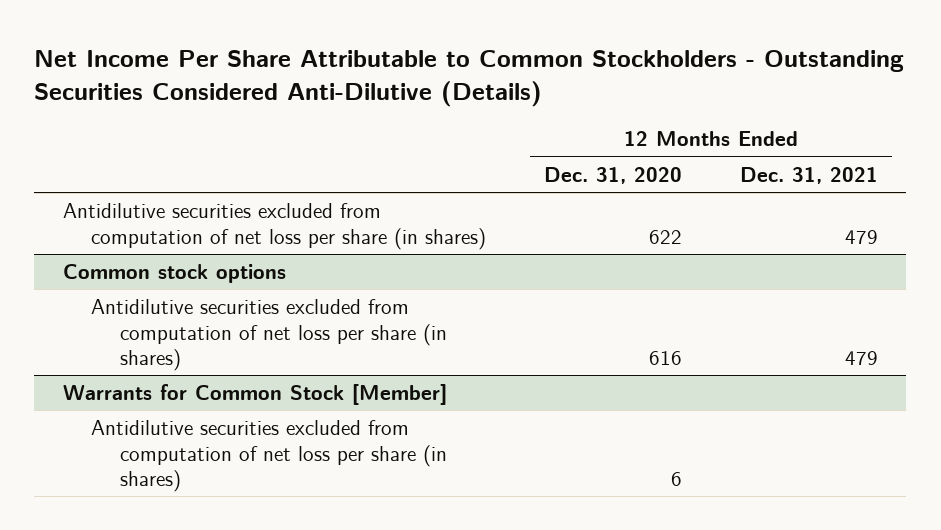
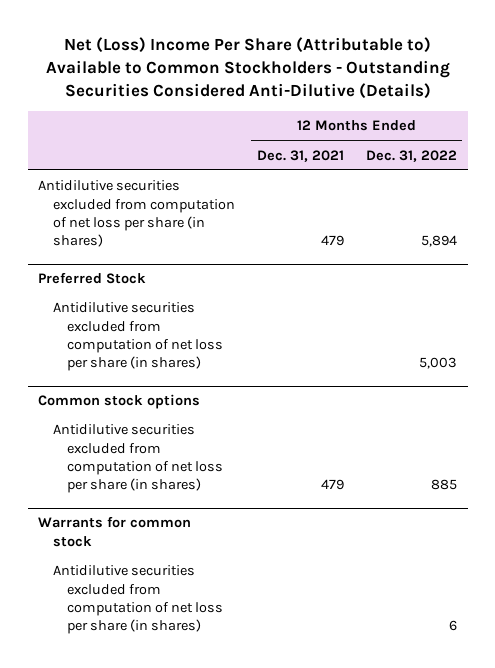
[34,50,905,107] Net Income Per Share Attributable to Common Stockholders - Outstanding Securities Considered Anti-Dilutive (Details) -> [45,37,450,100] Net (Loss) Income Per Share (Attributable to) Available to Common Stockholders - Outstanding Securities Considered Anti-Dilutive (Details)
[543,166,682,184] Dec. 31, 2020 -> none
none -> [365,149,457,162] Dec. 31, 2022
none -> [38,272,147,285] Preferred Stock
none -> [52,302,224,372] Antidilutive securities excluded from computation of net loss per share (in shares)
[63,384,448,406] Warrants for Common Stock [Member] -> [38,516,192,547] Warrants for common stock

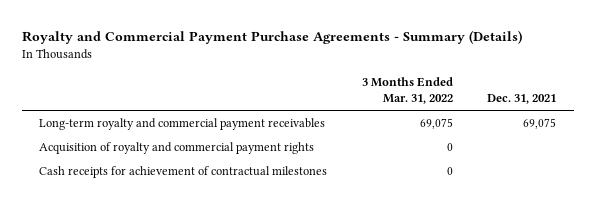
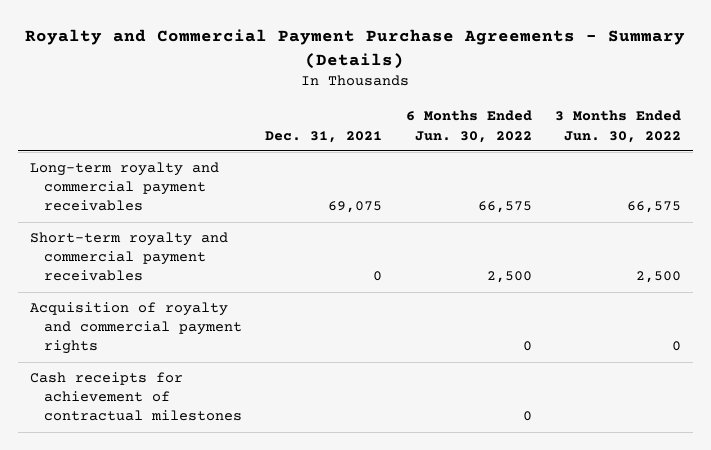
[361,77,453,105] 3 Months Ended Mar. 31, 2022 -> none
none -> [405,110,532,143] 6 Months Ended Jun. 30, 2022
none -> [555,110,682,143] 3 Months Ended Jun. 30, 2022
none -> [29,231,228,282] Short-term royalty and commercial payment receivables

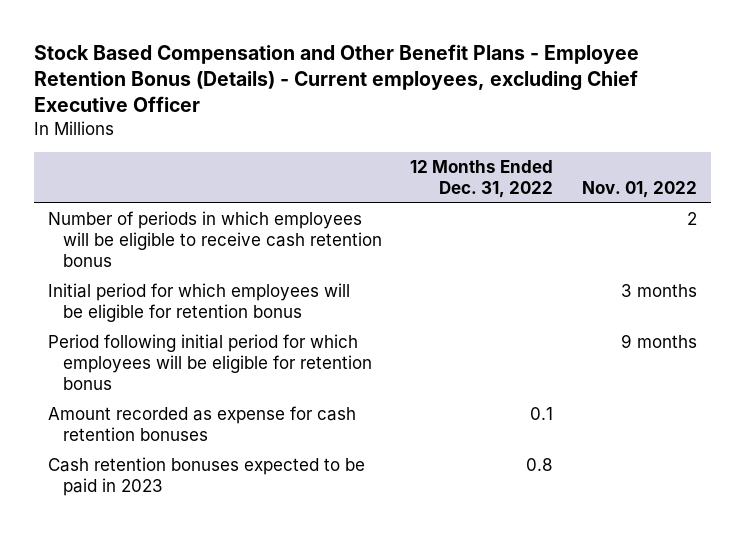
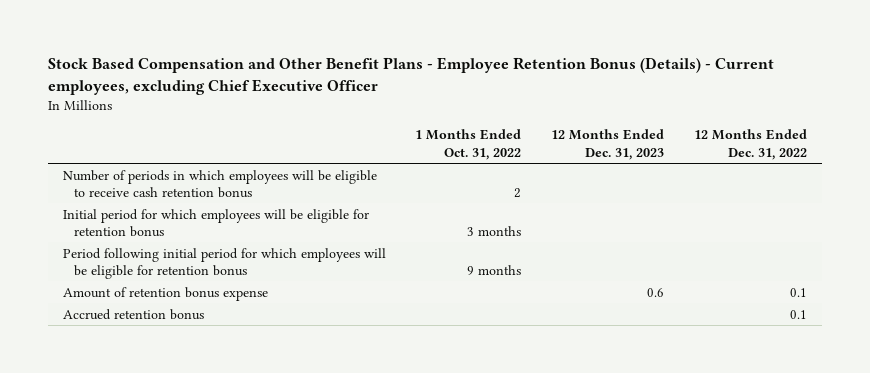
[581,180,697,198] Nov. 01, 2022 -> none
none -> [415,129,522,160] 1 Months Ended Oct. 31, 2022
none -> [551,129,665,160] 12 Months Ended Dec. 31, 2023
[48,457,366,497] Cash retention bonuses expected to be paid in 2023 -> none
[48,406,357,442] Amount recorded as expense for cash retention bonuses -> [62,286,268,301] Amount of retention bonus expense
none -> [62,308,204,320] Accrued retention bonus

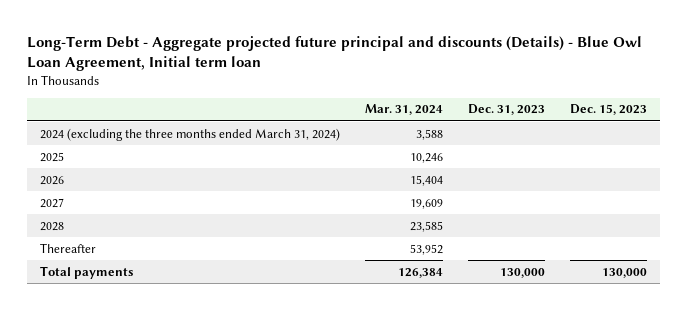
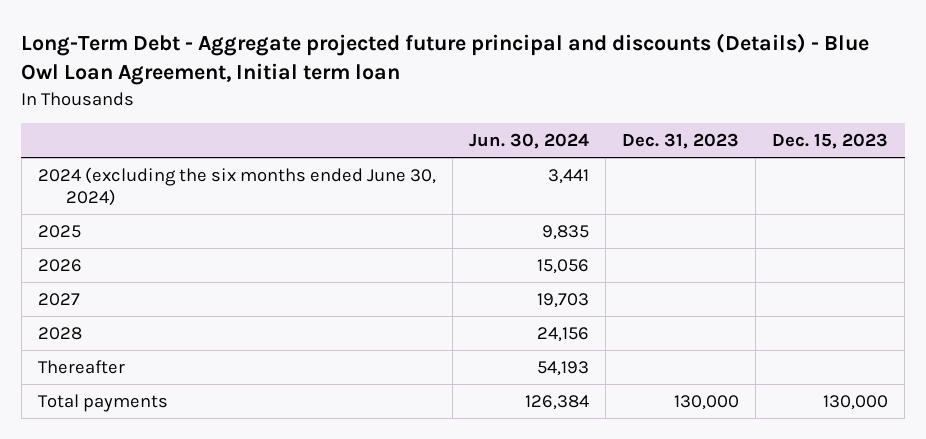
[364,104,443,116] Mar. 31, 2024 -> none
none -> [468,133,589,150] Jun. 30, 2024
[39,127,340,141] 2024 (excluding the three months ended March 31, 2024) -> [37,166,436,207] 2024 (excluding the six months ended June 30, 2024)

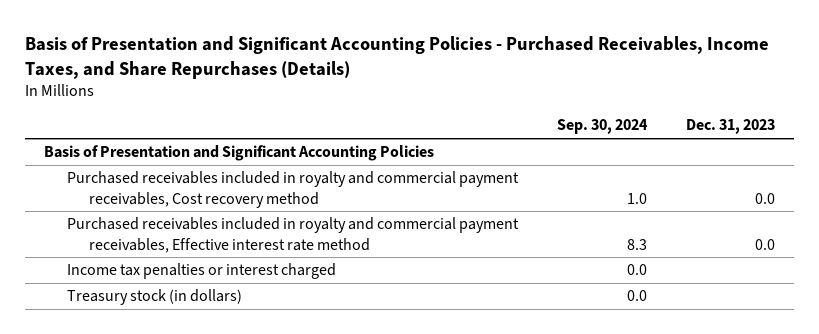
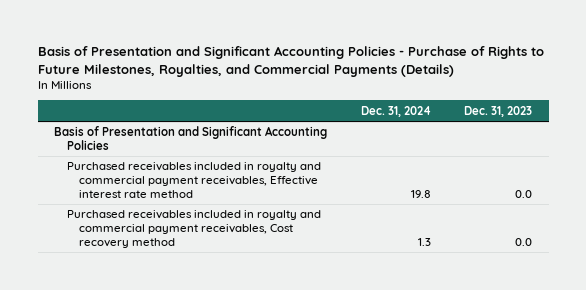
[24,35,769,79] Basis of Presentation and Significant Accounting Policies - Purchased Receivables, Income Taxes, and Share Repurchases (Details) -> [37,45,544,77] Basis of Presentation and Significant Accounting Policies - Purchase of Rights to Future Milestones, Royalties, and Commercial Payments (Details)
[556,119,648,135] Sep. 30, 2024 -> none
none -> [360,105,431,117] Dec. 31, 2024
[66,263,336,280] Income tax penalties or interest charged -> none
[66,289,242,306] Treasury stock (in dollars) -> none
[66,171,519,208] Purchased receivables included in royalty and commercial payment receivables, Cost recovery method -> [66,210,321,248] Purchased receivables included in royalty and commercial payment receivables, Cost recovery method

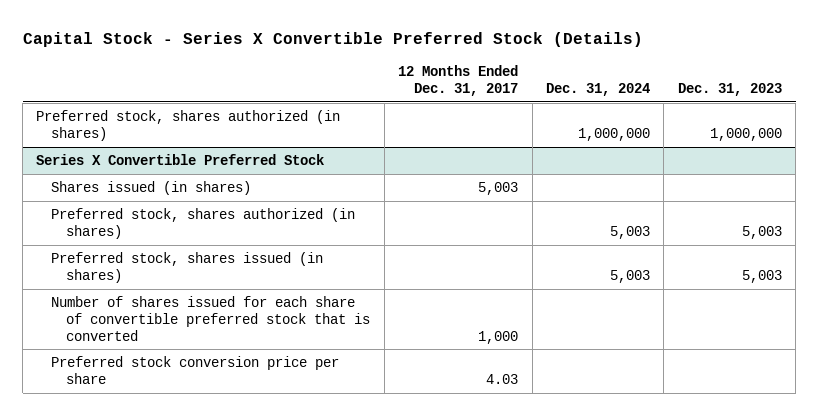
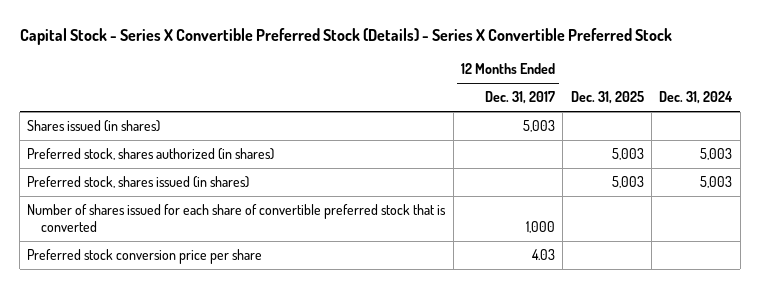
[22,32,643,48] Capital Stock - Series X Convertible Preferred Stock (Details) -> [19,28,672,46] Capital Stock - Series X Convertible Preferred Stock (Details) - Series X Convertible Preferred Stock
[677,83,782,97] Dec. 31, 2023 -> none
none -> [570,91,644,105] Dec. 31, 2025
[36,153,325,165] Series X Convertible Preferred Stock -> none
[51,180,252,195] Shares issued (in shares) -> none
[51,207,356,239] Preferred stock, shares authorized (in shares) -> none
[51,251,324,283] Preferred stock, shares issued (in shares) -> none
[51,295,371,341] Number of shares issued for each share of convertible preferred stock that is converted -> none
[51,355,340,384] Preferred stock conversion price per share -> none
none -> [27,120,161,133] Shares issued (in shares)
[577,127,650,141] 1,000,000 -> [700,148,733,161] 5,003
none -> [27,176,250,189] Preferred stock, shares issued (in shares)
none -> [27,204,447,233] Number of shares issued for each share of convertible preferred stock that is converted
none -> [27,249,263,265] Preferred stock conversion price per share

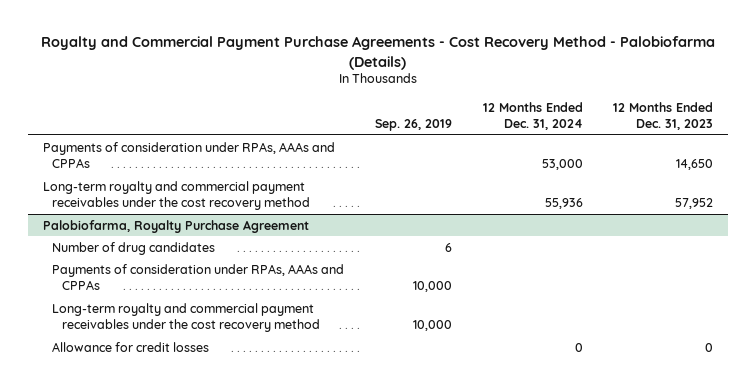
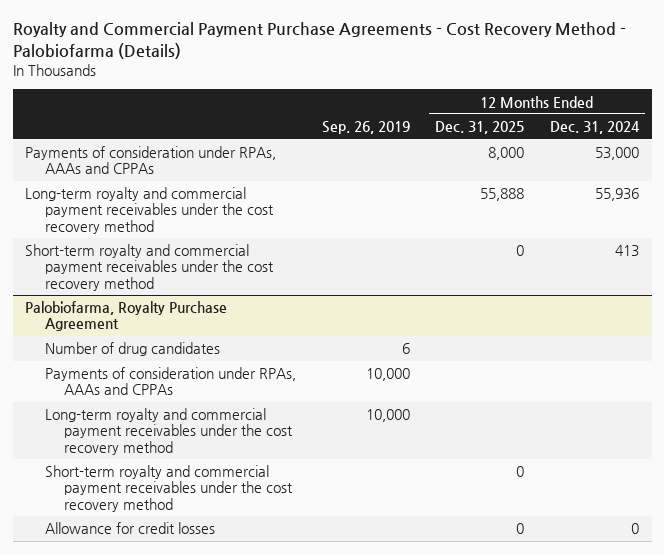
[613,101,714,130] 12 Months Ended Dec. 31, 2023 -> none
none -> [435,121,525,135] Dec. 31, 2025
none -> [25,244,274,291] Short-term royalty and commercial payment receivables under the cost recovery method
none -> [44,465,294,512] Short-term royalty and commercial payment receivables under the cost recovery method

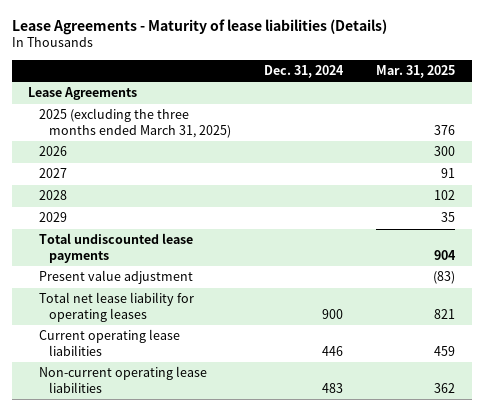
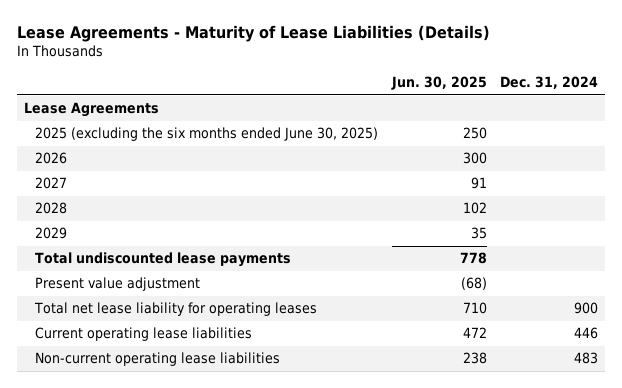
[11,18,387,35] Lease Agreements - Maturity of lease liabilities (Details) -> [17,25,491,43] Lease Agreements - Maturity of Lease Liabilities (Details)
[376,64,456,78] Mar. 31, 2025 -> none
none -> [390,76,487,91] Jun. 30, 2025
[38,108,231,138] 2025 (excluding the three months ended March 31, 2025) -> [34,127,378,142] 2025 (excluding the six months ended June 30, 2025)

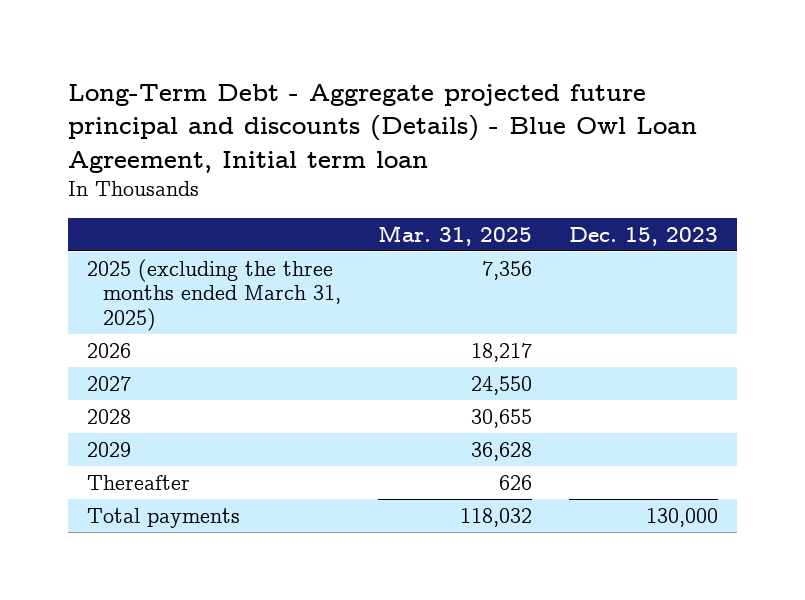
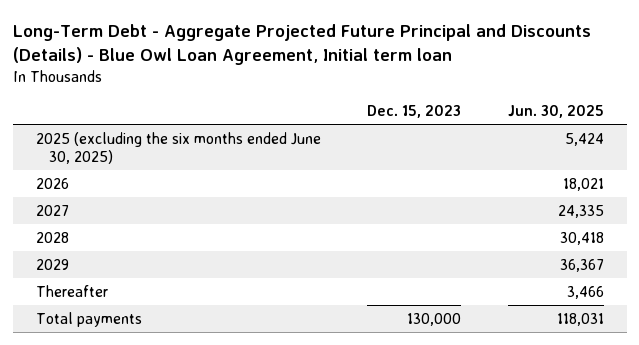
[68,84,698,173] Long-Term Debt - Aggregate projected future principal and discounts (Details) - Blue Owl Loan Agreement, Initial term loan -> [12,23,591,66] Long-Term Debt - Aggregate Projected Future Principal and Discounts (Details) - Blue Owl Loan Agreement, Initial term loan
[377,224,532,246] Mar. 31, 2025 -> none
none -> [507,105,604,119] Jun. 30, 2025
[86,258,341,331] 2025 (excluding the three months ended March 31, 2025) -> [35,131,321,164] 2025 (excluding the six months ended June 30, 2025)

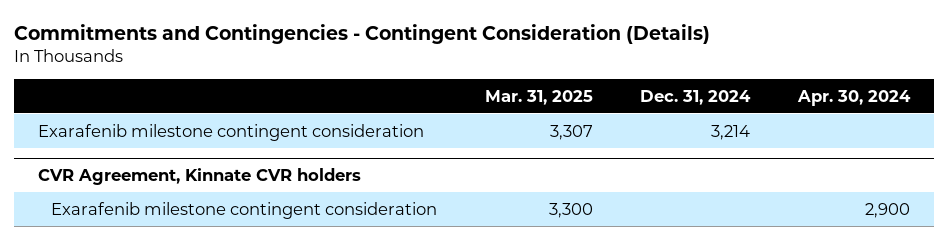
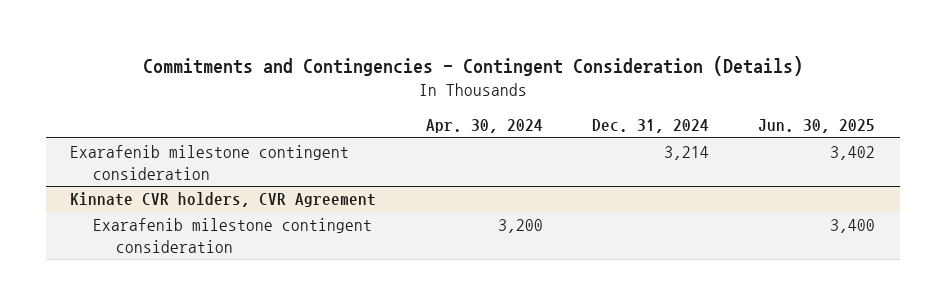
[484,89,593,105] Mar. 31, 2025 -> none
none -> [758,119,876,134] Jun. 30, 2025
[38,168,362,186] CVR Agreement, Kinnate CVR holders -> [70,192,377,208] Kinnate CVR holders, CVR Agreement
[865,202,911,218] 2,900 -> [497,219,543,234] 3,200

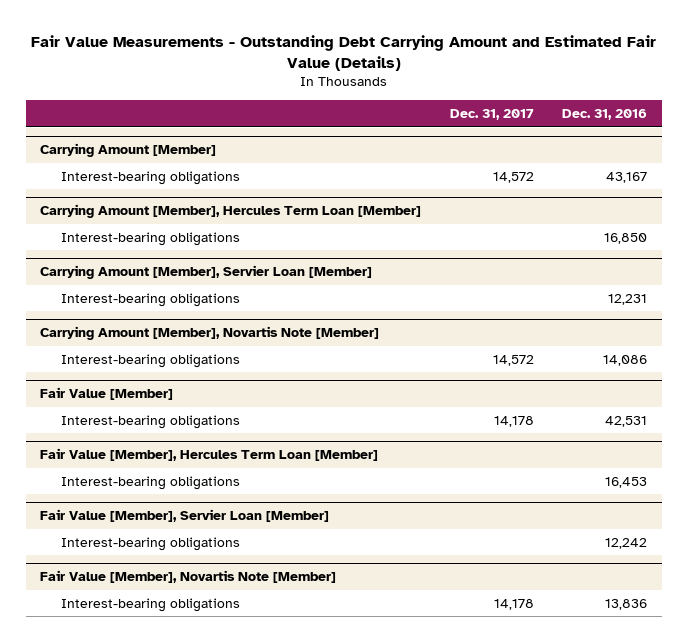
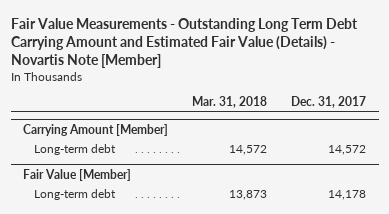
[30,34,656,72] Fair Value Measurements - Outstanding Debt Carrying Amount and Estimated Fair Value (Details) -> [10,17,358,69] Fair Value Measurements - Outstanding Long Term Debt Carrying Amount and Estimated Fair Value (Details) - Novartis Note [Member]
[562,108,648,120] Dec. 31, 2016 -> none
none -> [192,96,268,109] Mar. 31, 2018
[40,204,422,219] Carrying Amount [Member], Hercules Term Loan [Member] -> none
[61,231,241,246] Interest-bearing obligations -> none
[40,265,373,280] Carrying Amount [Member], Servier Loan [Member] -> none
[61,292,241,307] Interest-bearing obligations -> none
[40,326,380,341] Carrying Amount [Member], Novartis Note [Member] -> none
[61,353,241,368] Interest-bearing obligations -> none
[61,170,241,185] Interest-bearing obligations -> [34,143,117,155] Long-term debt
[40,448,379,462] Fair Value [Member], Hercules Term Loan [Member] -> none
[61,475,241,490] Interest-bearing obligations -> none
[40,509,330,523] Fair Value [Member], Servier Loan [Member] -> none
[61,536,241,551] Interest-bearing obligations -> none
[40,570,337,584] Fair Value [Member], Novartis Note [Member] -> none
[61,597,241,612] Interest-bearing obligations -> none
[61,414,241,429] Interest-bearing obligations -> [34,188,117,200] Long-term debt

